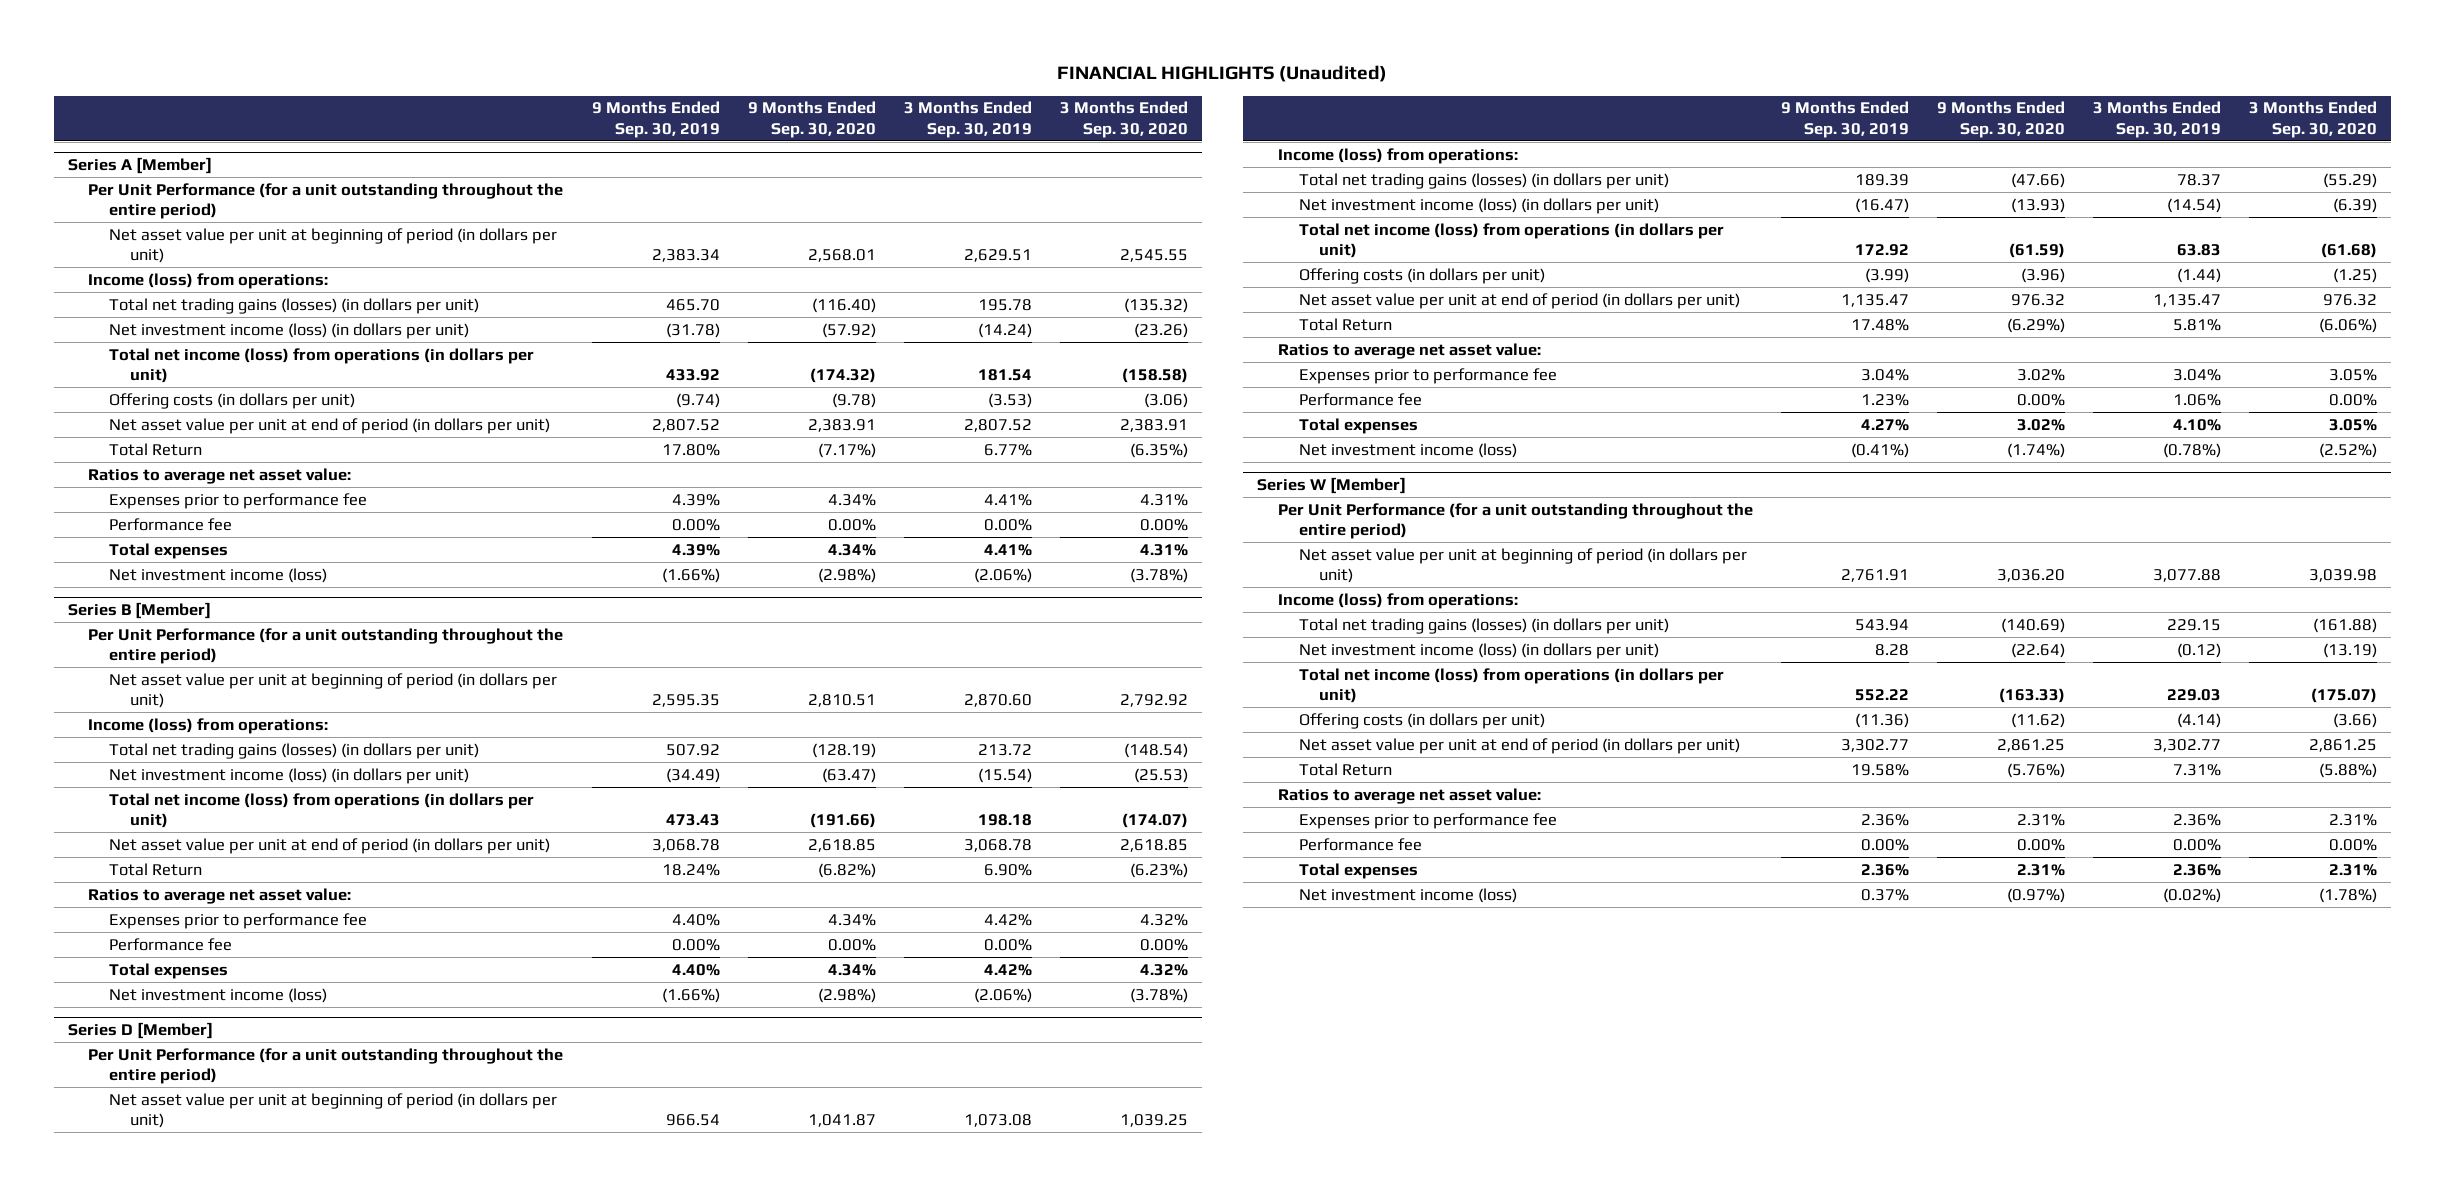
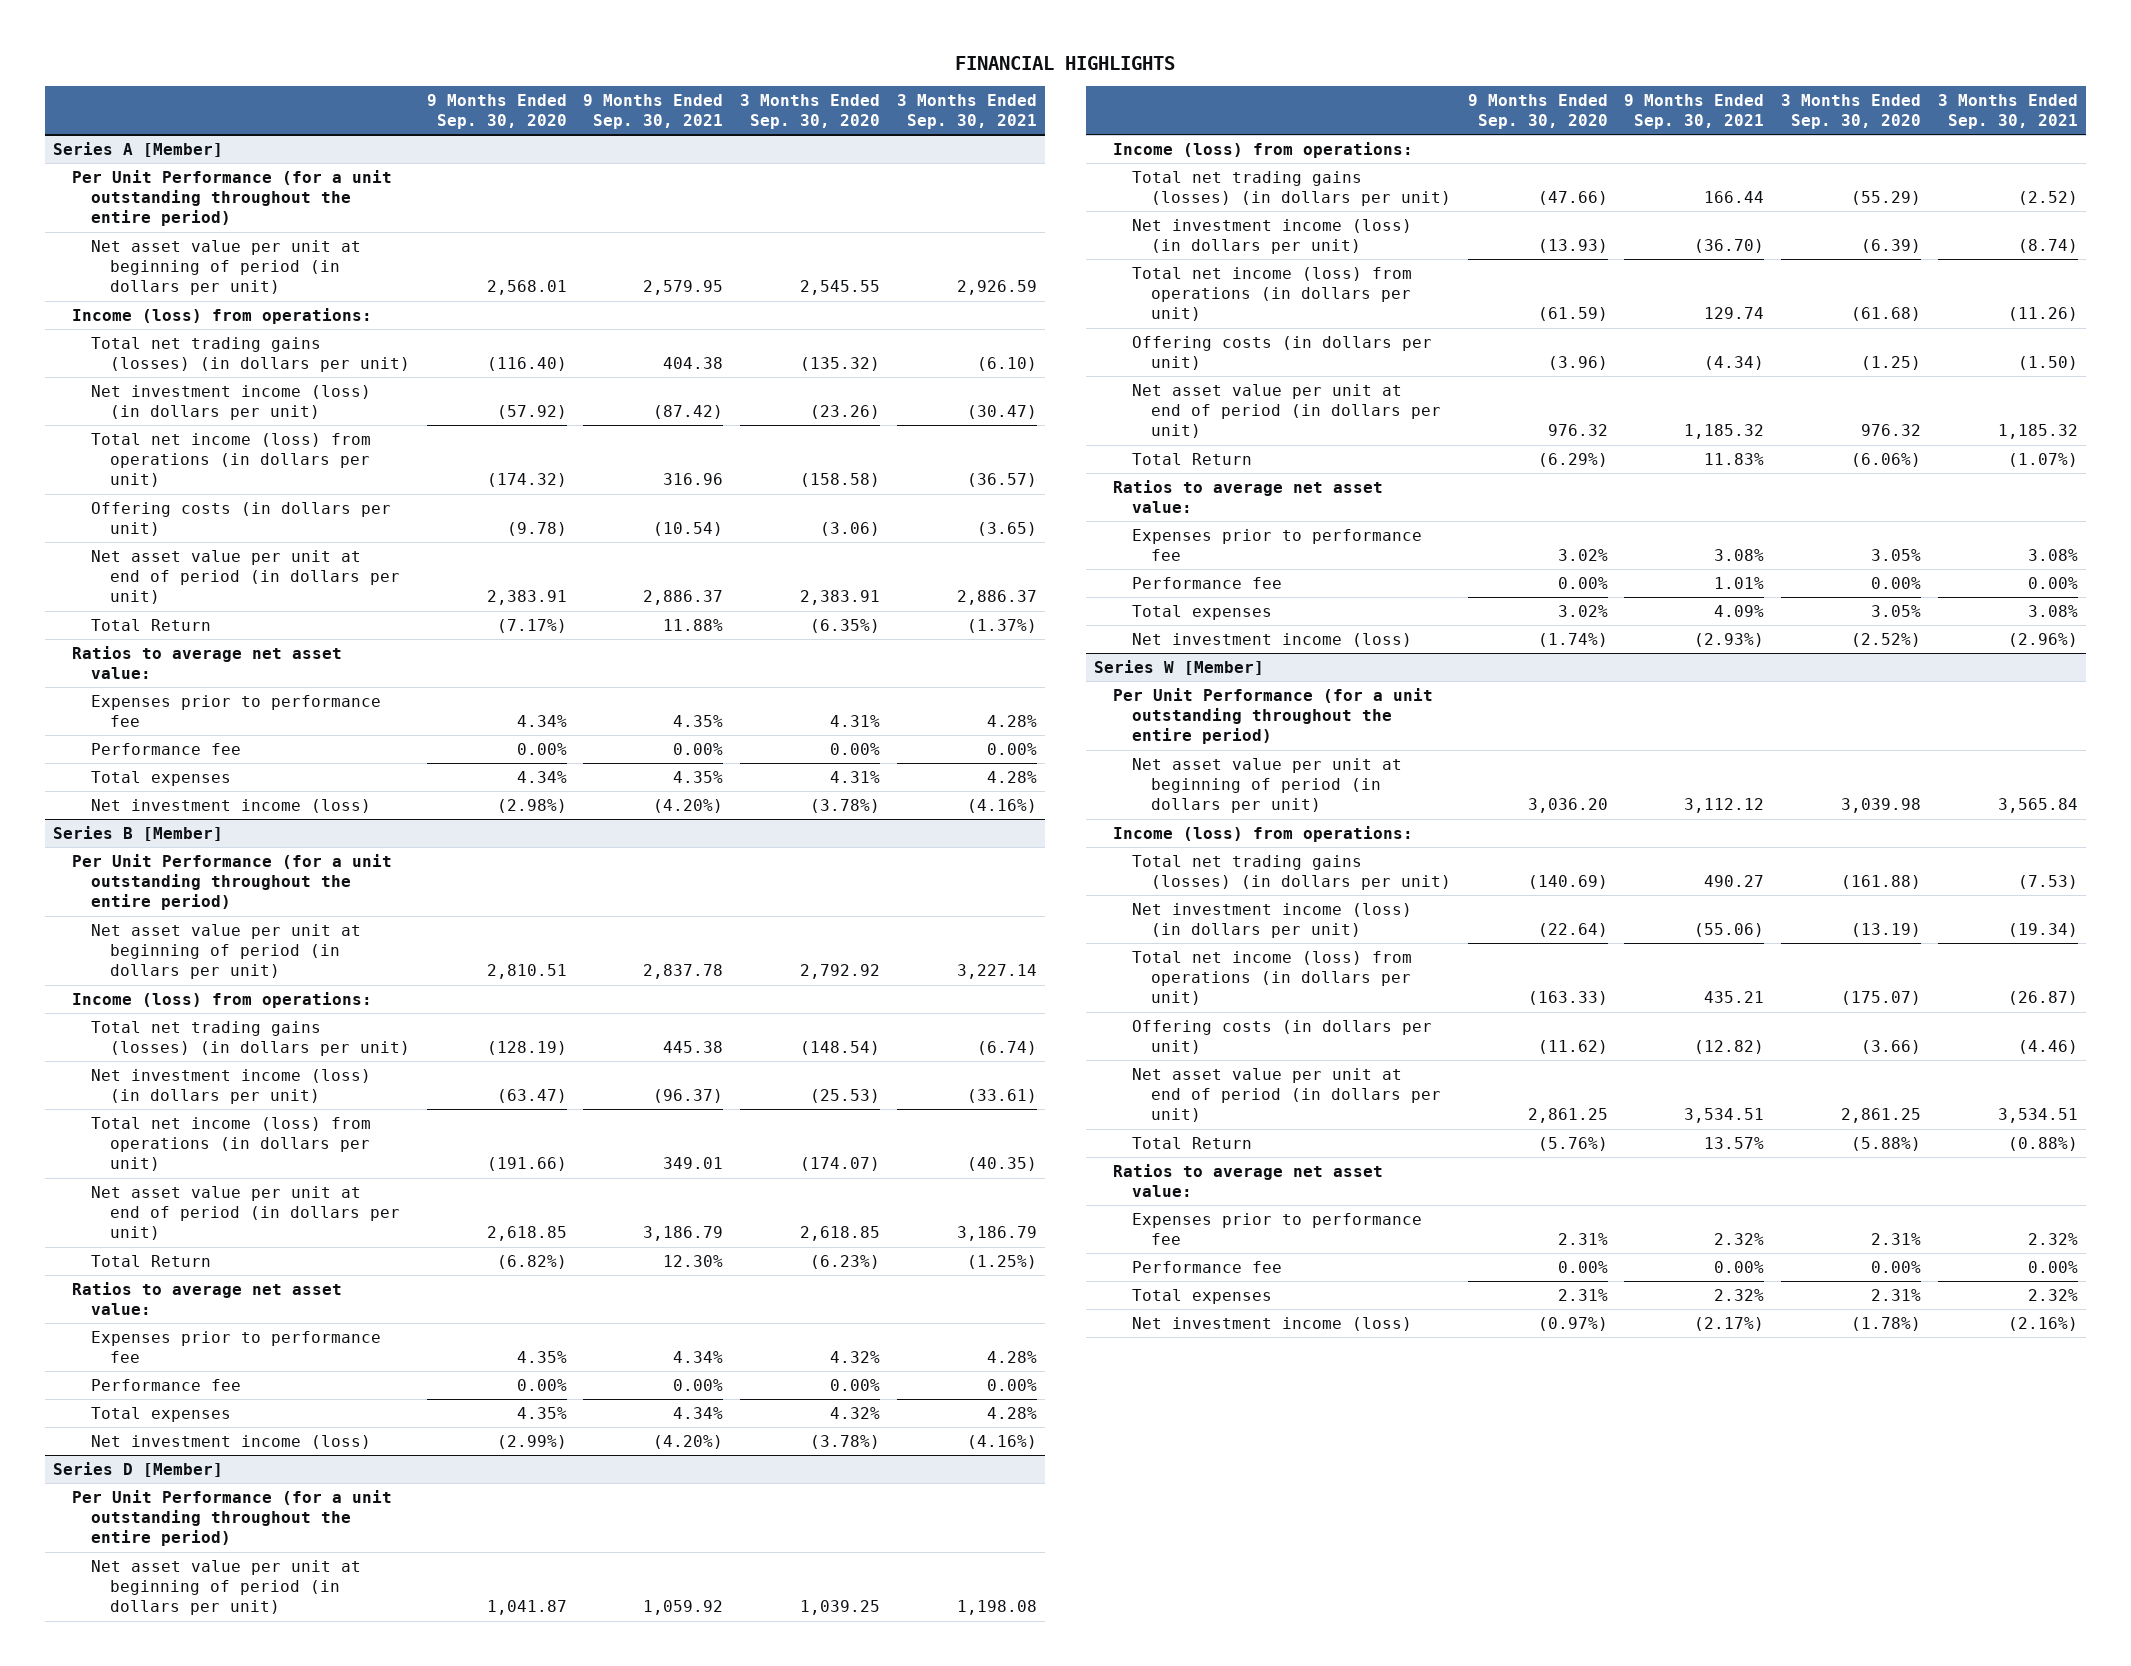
[1057,65,1388,83] FINANCIAL HIGHLIGHTS (Unaudited) -> [955,55,1176,70] FINANCIAL HIGHLIGHTS
[591,101,720,138] 9 Months Ended Sep. 30, 2019 -> none
[903,101,1032,138] 3 Months Ended Sep. 30, 2019 -> none
none -> [583,93,724,129] 9 Months Ended Sep. 30, 2021
none -> [897,93,1038,129] 3 Months Ended Sep. 30, 2021
[827,913,876,926] 4.34% -> [516,1351,567,1364] 4.35%
[827,963,876,976] 4.34% -> [516,1406,567,1419] 4.35%
[817,987,876,1003] (2.98%) -> [496,1434,567,1449] (2.99%)

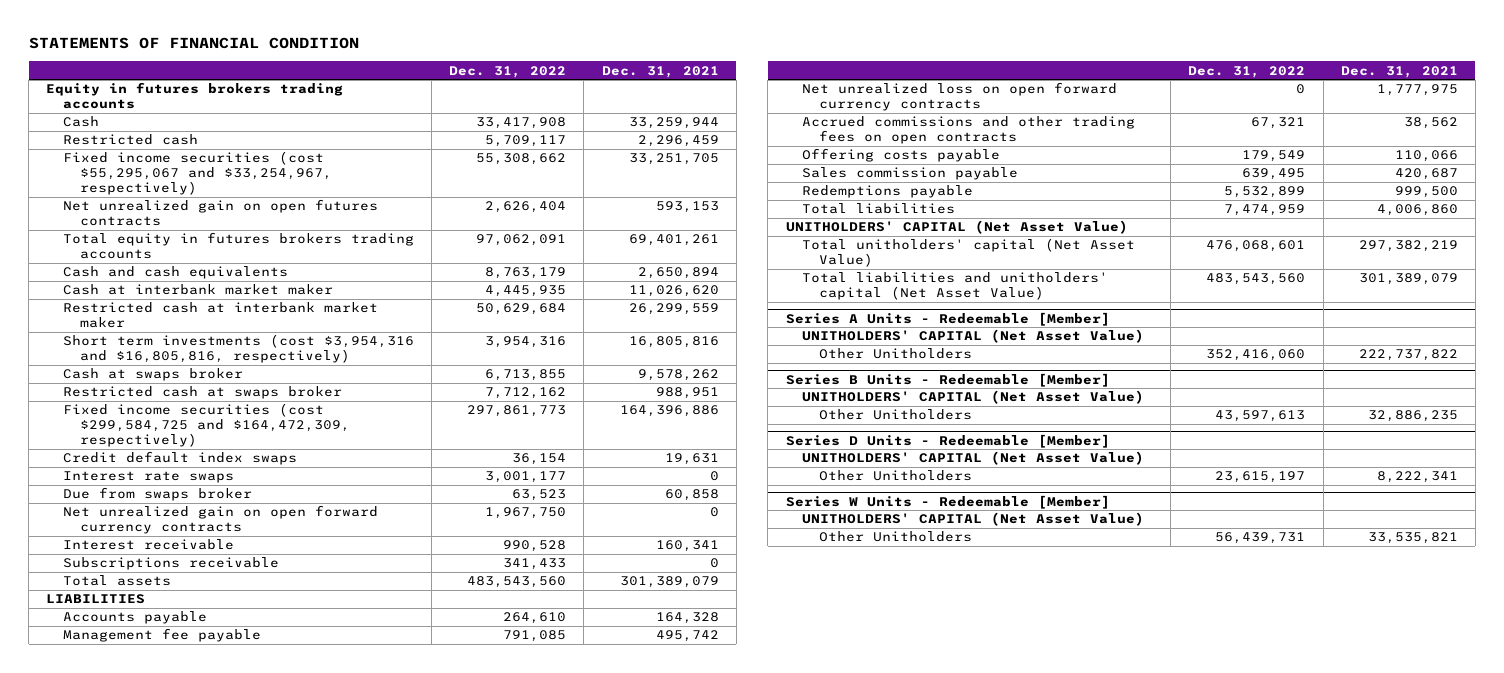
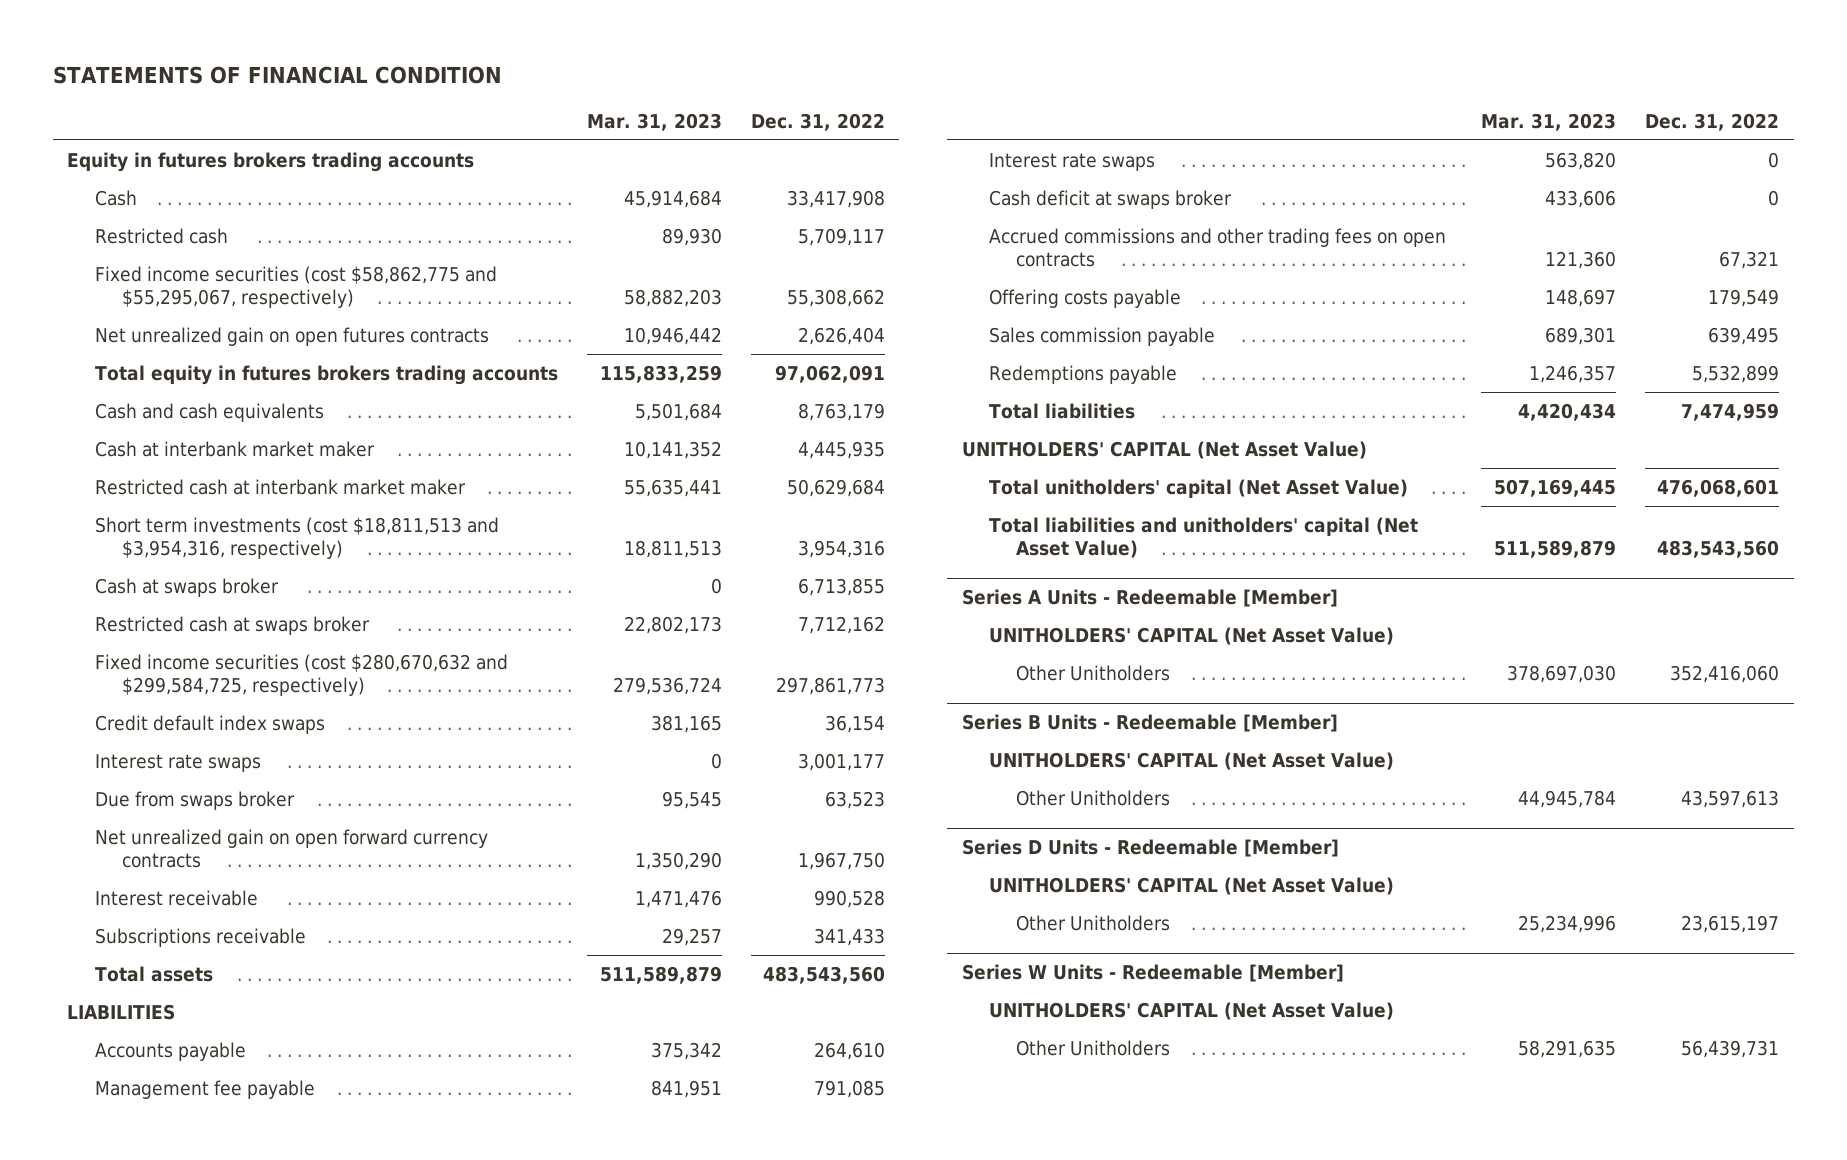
[601,65,719,78] Dec. 31, 2021 -> none
none -> [586,112,722,131] Mar. 31, 2023
[63,151,332,195] Fixed income securities (cost $55,295,067 and $33,254,967, respectively) -> [94,265,497,308] Fixed income securities (cost $58,862,775 and $55,295,067, respectively)
[63,334,415,364] Short term investments (cost $3,954,316 and $16,805,816, respectively) -> [94,516,499,559] Short term investments (cost $18,811,513 and $3,954,316, respectively)
[63,403,350,447] Fixed income securities (cost $299,584,725 and $164,472,309, respectively) -> [94,653,508,696] Fixed income securities (cost $280,670,632 and $299,584,725, respectively)
[802,82,1118,112] Net unrealized loss on open forward currency contracts -> none
none -> [988,152,1155,171] Interest rate swaps
none -> [988,189,1232,209] Cash deficit at swaps broker

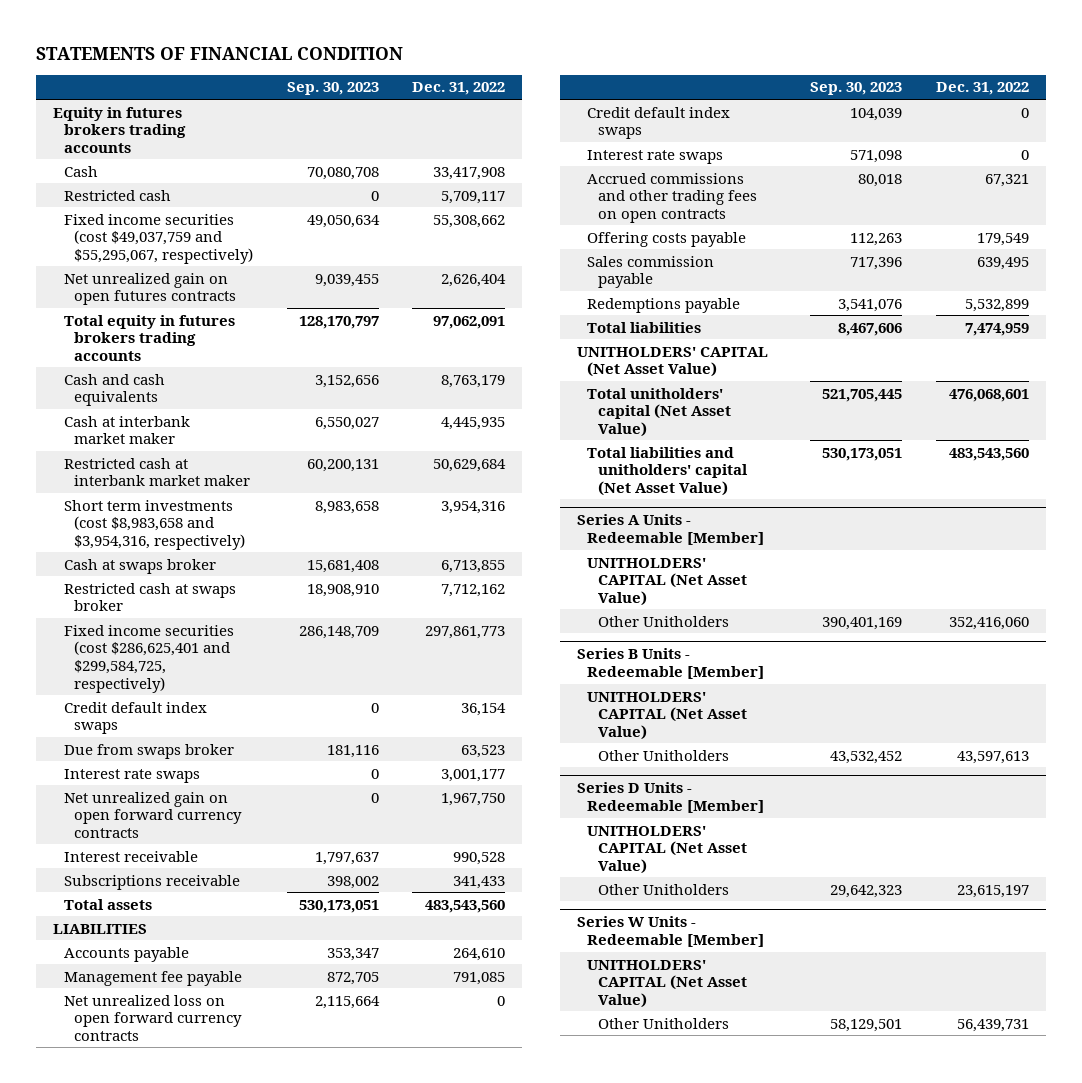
[586,112,722,131] Mar. 31, 2023 -> none
none -> [286,82,379,96] Sep. 30, 2023
[94,265,497,308] Fixed income securities (cost $58,862,775 and $55,295,067, respectively) -> [63,213,254,264] Fixed income securities (cost $49,037,759 and $55,295,067, respectively)
[94,516,499,559] Short term investments (cost $18,811,513 and $3,954,316, respectively) -> [63,499,246,550] Short term investments (cost $8,983,658 and $3,954,316, respectively)
[94,653,508,696] Fixed income securities (cost $280,670,632 and $299,584,725, respectively) -> [63,624,234,693] Fixed income securities (cost $286,625,401 and $299,584,725, respectively)
[94,753,261,772] Interest rate swaps -> [63,768,200,783] Interest rate swaps
none -> [63,994,243,1041] Net unrealized loss on open forward currency contracts
none -> [587,106,731,140] Credit default index swaps
[988,189,1232,209] Cash deficit at swaps broker -> none

